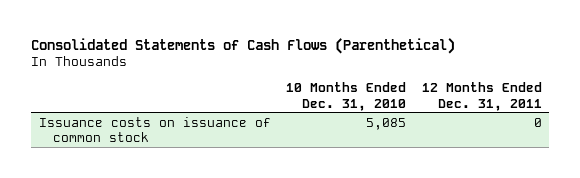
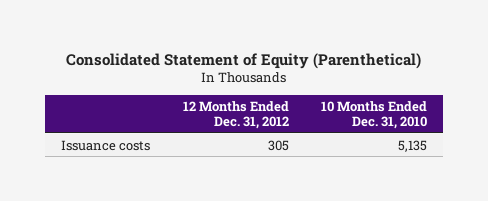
[30,37,455,54] Consolidated Statements of Cash Flows (Parenthetical) -> [66,53,422,70] Consolidated Statement of Equity (Parenthetical)
[421,82,542,111] 12 Months Ended Dec. 31, 2011 -> none
none -> [182,100,289,130] 12 Months Ended Dec. 31, 2012
[38,116,271,142] Issuance costs on issuance of common stock -> [61,139,151,151] Issuance costs
[366,117,407,130] 5,085 -> [397,139,427,152] 5,135

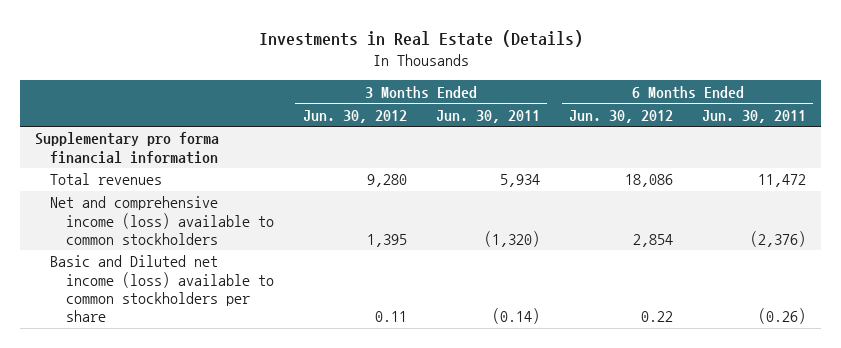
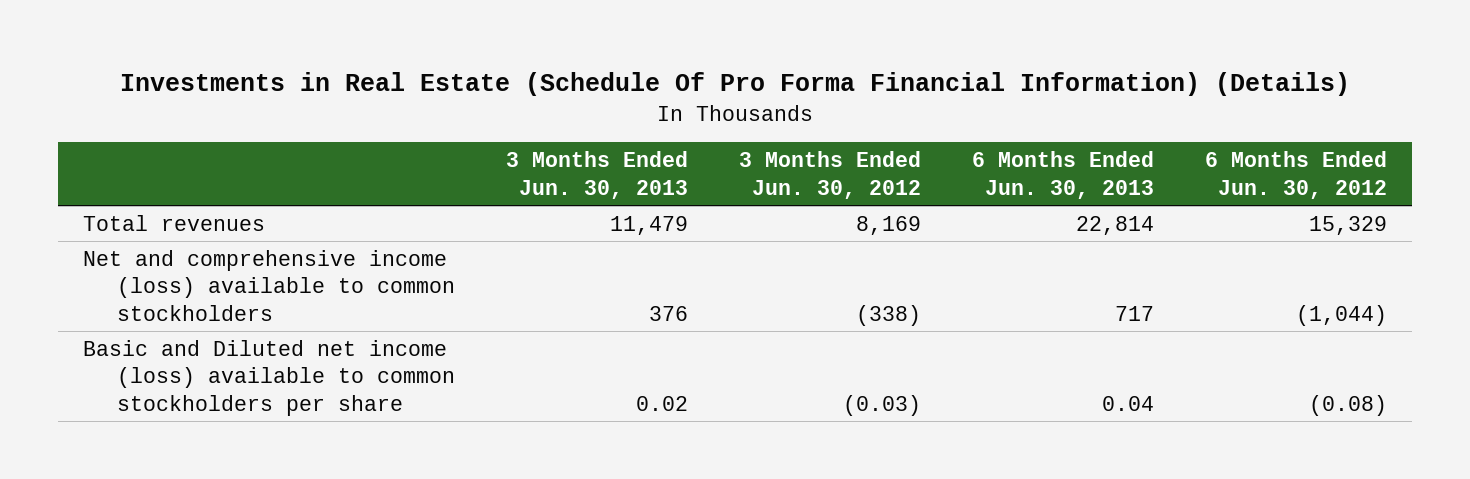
[258,30,583,48] Investments in Real Estate (Details) -> [120,72,1351,97] Investments in Real Estate (Schedule Of Pro Forma Financial Information) (Details)
[435,109,540,123] Jun. 30, 2011 -> none
[702,109,807,123] Jun. 30, 2011 -> none
none -> [505,150,688,199] 3 Months Ended Jun. 30, 2013
none -> [971,150,1154,199] 6 Months Ended Jun. 30, 2013
[34,132,219,164] Supplementary pro forma financial information -> none
[366,174,407,188] 9,280 -> [855,215,921,235] 8,169
[625,174,674,188] 18,086 -> [1308,215,1387,235] 15,329
[366,233,407,247] 1,395 -> [855,305,921,327] (338)
[633,233,674,247] 2,854 -> [1295,305,1387,327] (1,044)
[374,311,407,323] 0.11 -> [842,395,921,417] (0.03)
[641,311,674,323] 0.22 -> [1308,395,1387,417] (0.08)

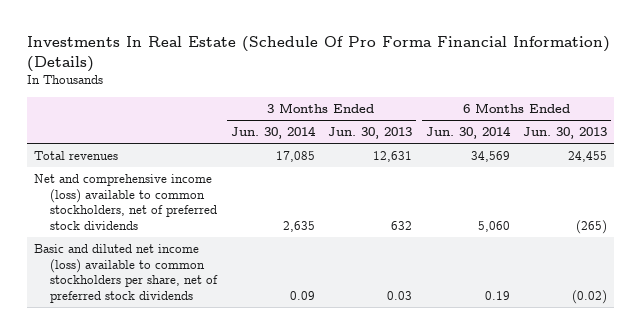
[120,72,1351,97] Investments in Real Estate (Schedule Of Pro Forma Financial Information) (Details) -> [27,36,611,73] Investments In Real Estate (Schedule Of Pro Forma Financial Information) (Details)
[738,150,921,199] 3 Months Ended Jun. 30, 2012 -> none
[1204,150,1387,199] 6 Months Ended Jun. 30, 2012 -> none
none -> [230,126,316,140] Jun. 30, 2014
none -> [425,126,511,140] Jun. 30, 2014
[609,215,688,235] 11,479 -> [373,150,413,162] 12,631
[1075,215,1154,235] 22,814 -> [568,150,608,162] 24,455
[83,249,455,322] Net and comprehensive income (loss) available to common stockholders -> [34,173,218,230] Net and comprehensive income (loss) available to common stockholders, net of preferred stock dividends
[648,306,688,322] 376 -> [391,220,413,230] 632
[1114,306,1154,322] 717 -> [576,219,608,234] (265)
[83,339,455,417] Basic and Diluted net income (loss) available to common stockholders per share -> [34,243,219,303] Basic and diluted net income (loss) available to common stockholders per share, net of preferred stock dividends
[635,396,688,412] 0.02 -> [387,290,413,300] 0.03
[1101,396,1154,412] 0.04 -> [572,289,608,304] (0.02)

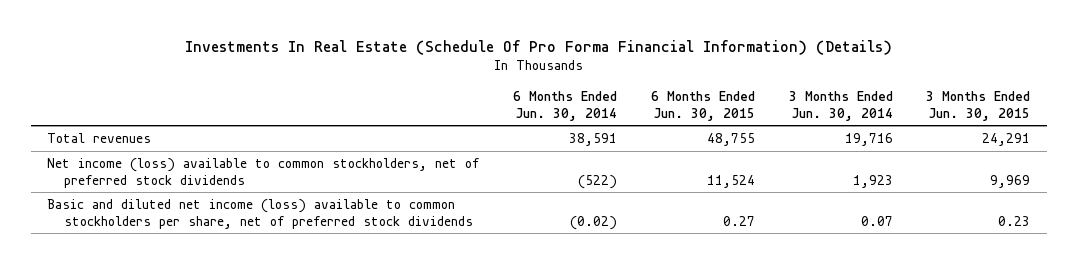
[328,127,413,140] Jun. 30, 2013 -> none
[523,127,608,140] Jun. 30, 2013 -> none
none -> [650,91,755,121] 6 Months Ended Jun. 30, 2015
none -> [926,91,1031,121] 3 Months Ended Jun. 30, 2015
[275,150,315,162] 17,085 -> [844,133,893,147] 19,716
[470,150,510,162] 34,569 -> [569,133,618,147] 38,591
[34,173,218,230] Net and comprehensive income (loss) available to common stockholders, net of preferred stock dividends -> [47,158,480,188] Net income (loss) available to common stockholders, net of preferred stock dividends
[282,220,315,232] 2,635 -> [852,174,893,188] 1,923
[477,220,510,232] 5,060 -> [578,174,618,189] (522)
[289,290,315,300] 0.09 -> [860,215,893,226] 0.07
[484,290,510,300] 0.19 -> [570,215,618,230] (0.02)

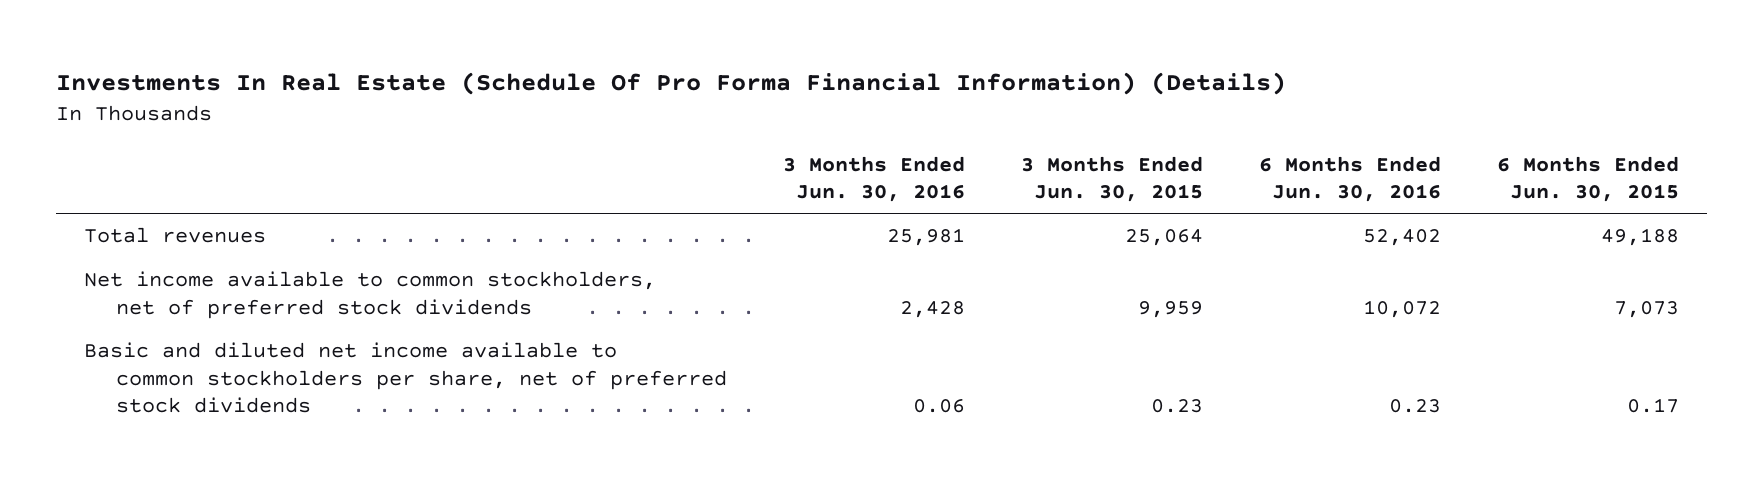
[513,91,618,121] 6 Months Ended Jun. 30, 2014 -> none
[788,91,893,121] 3 Months Ended Jun. 30, 2014 -> none
none -> [782,155,965,203] 3 Months Ended Jun. 30, 2016
none -> [1258,155,1441,203] 6 Months Ended Jun. 30, 2016
[706,133,755,147] 48,755 -> [1601,228,1680,247] 49,188
[982,133,1031,147] 24,291 -> [1124,229,1203,247] 25,064
[47,158,480,188] Net income (loss) available to common stockholders, net of preferred stock dividends -> [84,271,657,319] Net income available to common stockholders, net of preferred stock dividends
[706,174,755,188] 11,524 -> [1614,300,1680,318] 7,073
[990,174,1031,188] 9,969 -> [1137,300,1203,318] 9,959
[47,199,474,229] Basic and diluted net income (loss) available to common stockholders per share, net of preferred stock dividends -> [84,342,727,414] Basic and diluted net income available to common stockholders per share, net of preferred stock dividends
[722,215,755,226] 0.27 -> [1627,398,1680,414] 0.17

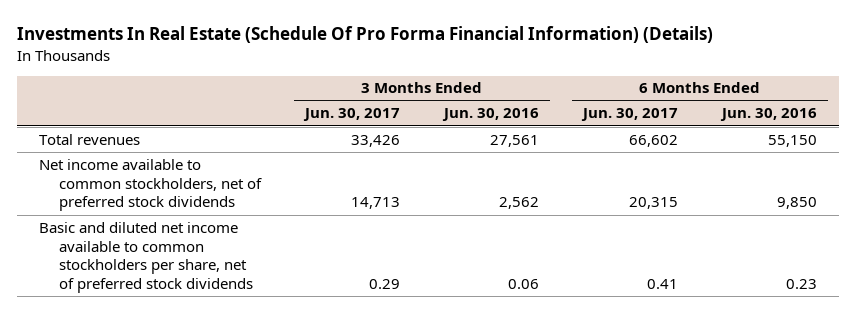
[1020,155,1203,203] 3 Months Ended Jun. 30, 2015 -> none
[1497,155,1680,203] 6 Months Ended Jun. 30, 2015 -> none
none -> [302,108,400,122] Jun. 30, 2017
none -> [581,108,679,122] Jun. 30, 2017
[886,228,965,247] 25,981 -> [490,134,540,147] 27,561
[1362,229,1441,247] 52,402 -> [768,134,818,147] 55,150
[899,300,965,318] 2,428 -> [499,197,540,210] 2,562
[1362,299,1441,318] 10,072 -> [777,197,818,210] 9,850

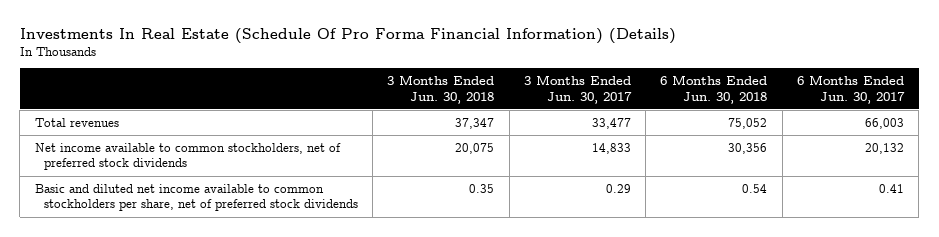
[442,108,540,122] Jun. 30, 2016 -> none
[720,108,818,122] Jun. 30, 2016 -> none
none -> [387,75,495,104] 3 Months Ended Jun. 30, 2018
none -> [660,75,768,104] 6 Months Ended Jun. 30, 2018
[350,134,400,147] 33,426 -> [591,117,631,129] 33,477
[629,134,679,147] 66,602 -> [865,117,905,129] 66,003
[350,197,400,210] 14,713 -> [591,142,631,154] 14,833
[629,197,679,210] 20,315 -> [865,142,905,154] 20,132

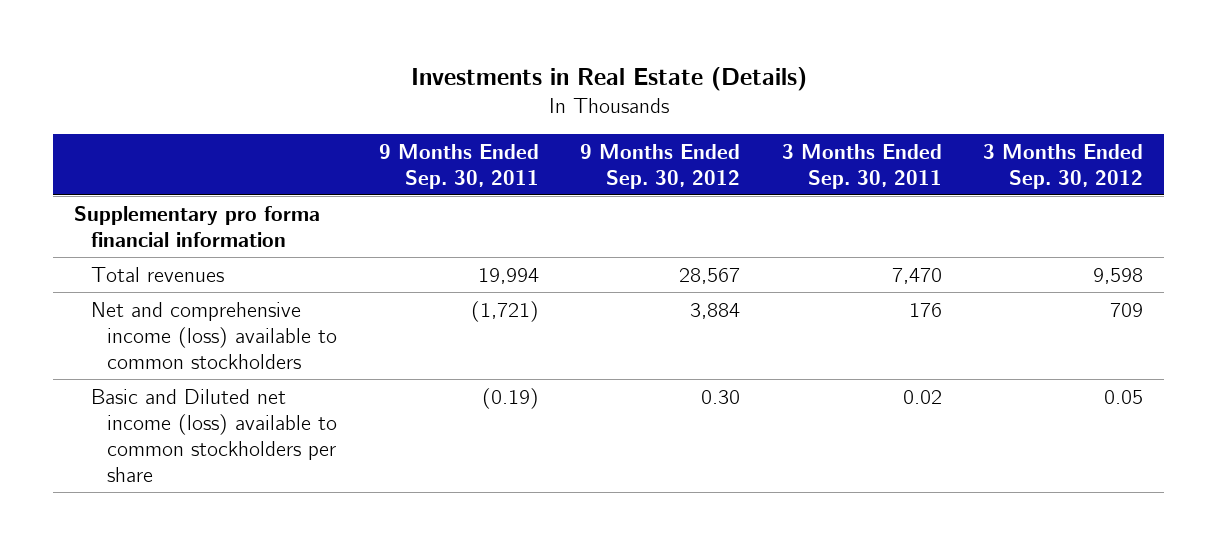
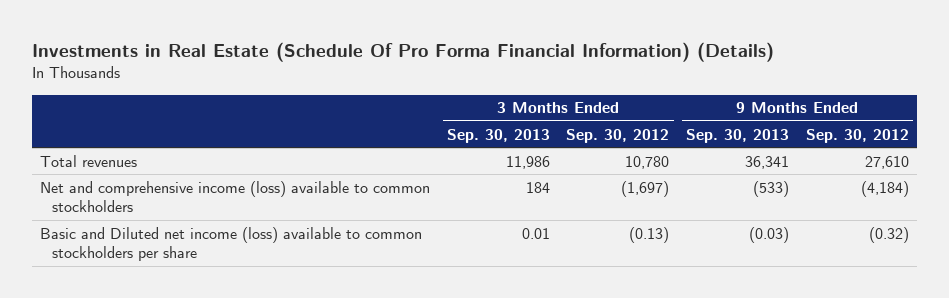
[410,67,807,92] Investments in Real Estate (Details) -> [31,41,774,62] Investments in Real Estate (Schedule Of Pro Forma Financial Information) (Details)
[378,143,539,189] 9 Months Ended Sep. 30, 2011 -> none
[781,143,942,189] 3 Months Ended Sep. 30, 2011 -> none
none -> [446,128,550,143] Sep. 30, 2013
none -> [686,128,790,143] Sep. 30, 2013
[74,205,321,247] Supplementary pro forma financial information -> none
[679,267,741,284] 28,567 -> [864,155,909,169] 27,610
[1093,267,1144,284] 9,598 -> [625,155,670,169] 10,780
[690,302,741,319] 3,884 -> [860,180,909,197] (4,184)
[1110,302,1144,317] 709 -> [621,180,670,197] (1,697)
[701,389,741,404] 0.30 -> [868,226,909,243] (0.32)
[1104,389,1144,404] 0.05 -> [629,226,670,243] (0.13)

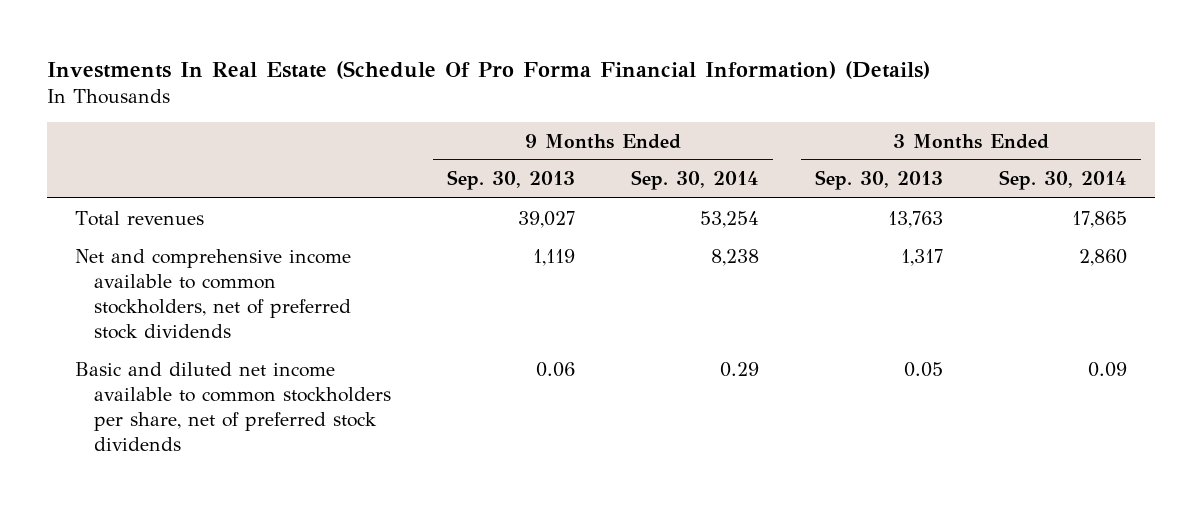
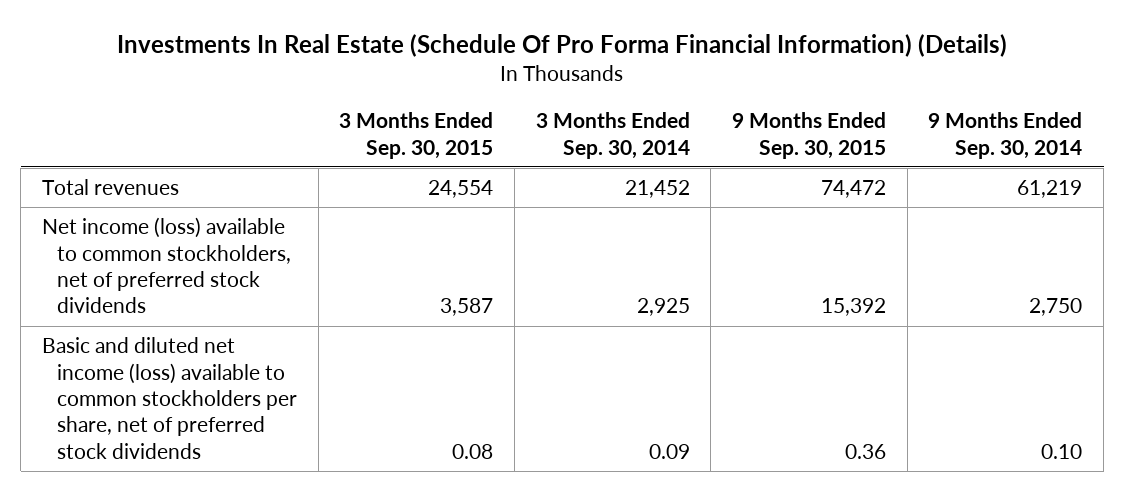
[447,170,576,191] Sep. 30, 2013 -> none
[814,170,943,191] Sep. 30, 2013 -> none
none -> [339,112,494,159] 3 Months Ended Sep. 30, 2015
none -> [732,112,887,159] 9 Months Ended Sep. 30, 2015
[700,210,760,228] 53,254 -> [1017,180,1083,199] 61,219
[1071,210,1127,228] 17,865 -> [624,180,690,199] 21,452
[74,248,352,339] Net and comprehensive income available to common stockholders, net of preferred stock dividends -> [41,217,291,314] Net income (loss) available to common stockholders, net of preferred stock dividends
[711,248,760,266] 8,238 -> [1029,298,1083,317] 2,750
[1078,248,1127,266] 2,860 -> [636,298,690,317] 2,925
[74,361,392,451] Basic and diluted net income available to common stockholders per share, net of preferred stock dividends -> [41,337,297,459] Basic and diluted net income (loss) available to common stockholders per share, net of preferred stock dividends
[720,361,760,377] 0.29 -> [1041,443,1083,459] 0.10

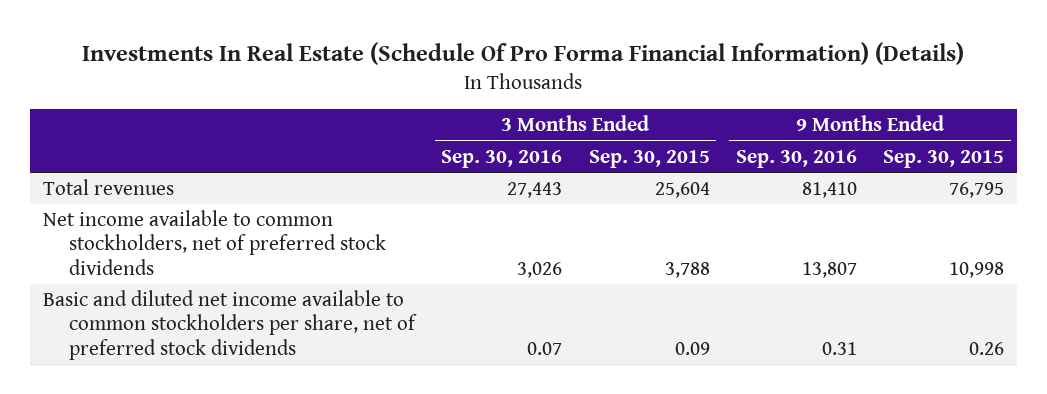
[535,112,690,159] 3 Months Ended Sep. 30, 2014 -> none
[928,112,1083,159] 9 Months Ended Sep. 30, 2014 -> none
none -> [441,149,563,168] Sep. 30, 2016
none -> [735,149,857,168] Sep. 30, 2016
[428,180,494,199] 24,554 -> [654,182,710,199] 25,604
[821,180,887,199] 74,472 -> [949,182,1005,199] 76,795
[41,217,291,314] Net income (loss) available to common stockholders, net of preferred stock dividends -> [42,210,387,275] Net income available to common stockholders, net of preferred stock dividends
[440,298,494,317] 3,587 -> [664,261,710,278] 3,788
[821,298,887,317] 15,392 -> [949,261,1005,278] 10,998
[41,337,297,459] Basic and diluted net income (loss) available to common stockholders per share, net of preferred stock dividends -> [42,290,418,360] Basic and diluted net income available to common stockholders per share, net of preferred stock dividends
[452,443,494,459] 0.08 -> [674,341,710,355] 0.09
[845,443,887,459] 0.36 -> [969,341,1005,355] 0.26

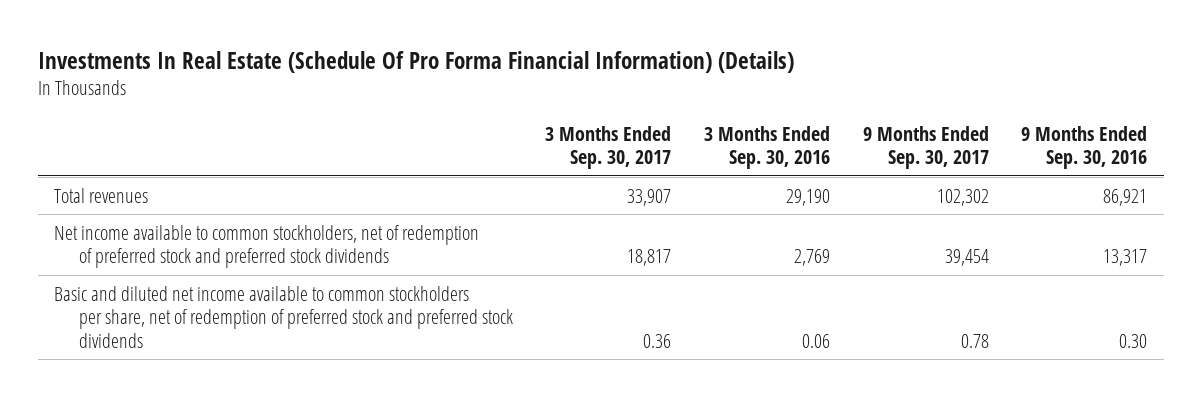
[588,149,710,168] Sep. 30, 2015 -> none
[883,149,1005,168] Sep. 30, 2015 -> none
none -> [545,125,672,170] 3 Months Ended Sep. 30, 2017
none -> [862,125,989,170] 9 Months Ended Sep. 30, 2017
[507,182,563,199] 27,443 -> [786,188,831,206] 29,190
[801,182,857,199] 81,410 -> [1103,188,1148,206] 86,921
[42,210,387,275] Net income available to common stockholders, net of preferred stock dividends -> [54,224,480,269] Net income available to common stockholders, net of redemption of preferred stock and preferred stock dividends
[517,261,563,278] 3,026 -> [794,249,831,267] 2,769
[801,261,857,278] 13,807 -> [1103,249,1148,267] 13,317
[42,290,418,360] Basic and diluted net income available to common stockholders per share, net of preferred stock dividends -> [54,285,513,348] Basic and diluted net income available to common stockholders per share, net of redemption of preferred stock and preferred stock dividends
[527,341,563,355] 0.07 -> [802,333,831,348] 0.06
[821,341,857,355] 0.31 -> [1119,333,1148,348] 0.30

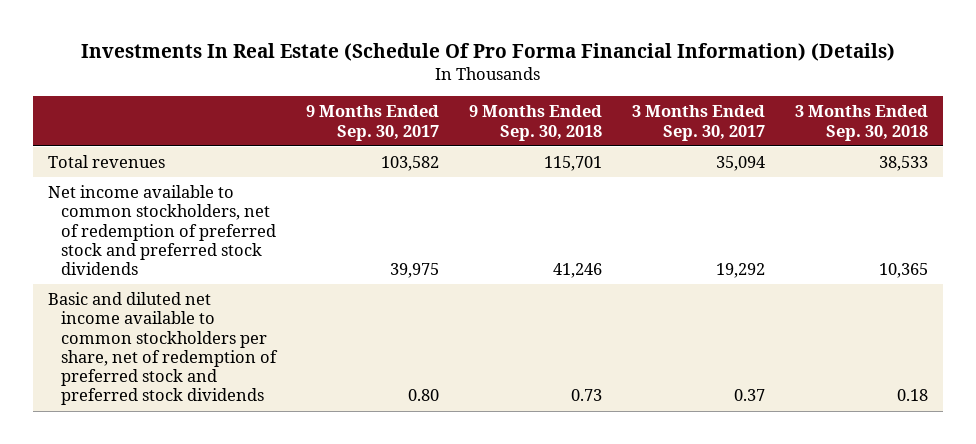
[704,125,831,170] 3 Months Ended Sep. 30, 2016 -> none
[1021,125,1148,170] 9 Months Ended Sep. 30, 2016 -> none
none -> [468,105,602,141] 9 Months Ended Sep. 30, 2018
none -> [794,105,928,141] 3 Months Ended Sep. 30, 2018
[627,188,672,206] 33,907 -> [715,156,765,172] 35,094
[936,188,989,206] 102,302 -> [380,156,439,172] 103,582
[627,249,672,267] 18,817 -> [715,263,765,279] 19,292
[944,249,989,267] 39,454 -> [389,263,439,279] 39,975
[643,333,672,348] 0.36 -> [733,389,765,402] 0.37
[960,333,989,348] 0.78 -> [407,389,439,402] 0.80

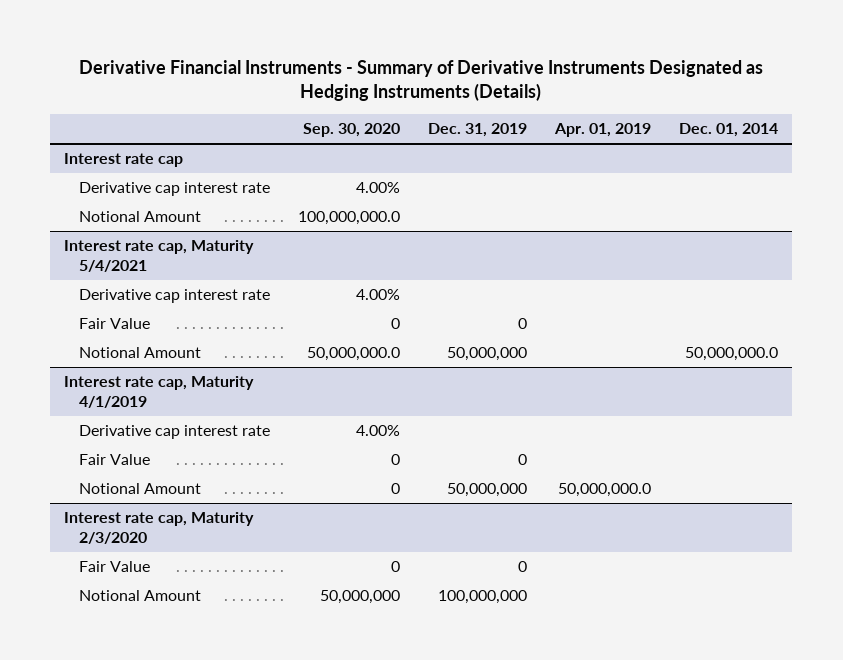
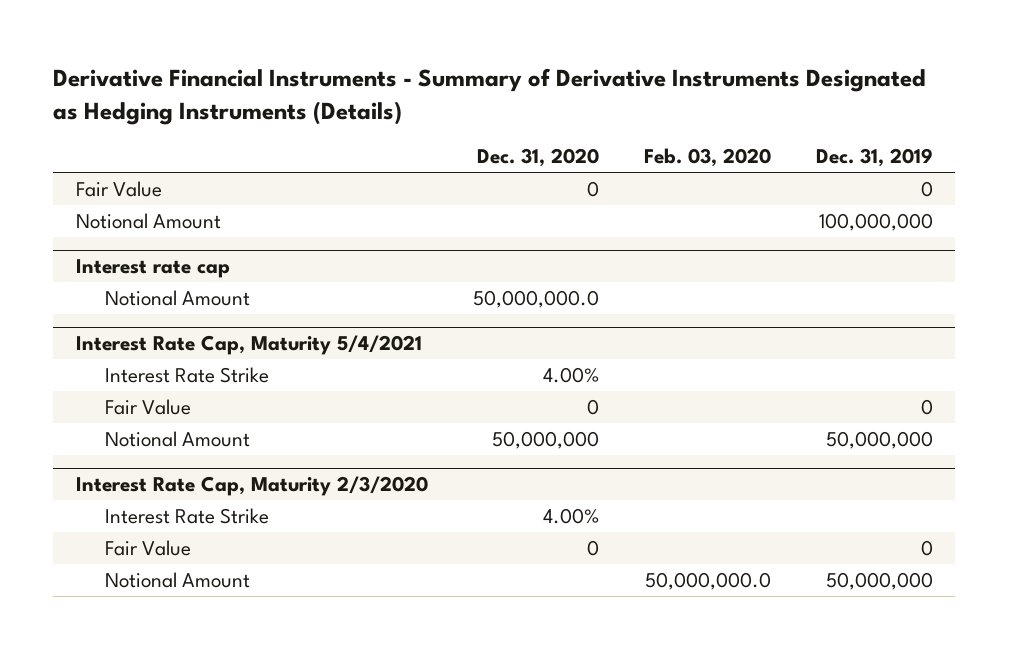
[303,122,401,137] Sep. 30, 2020 -> none
[554,122,652,137] Apr. 01, 2019 -> none
[679,122,779,137] Dec. 01, 2014 -> none
none -> [476,148,599,168] Dec. 31, 2020
none -> [643,148,771,168] Feb. 03, 2020
none -> [75,180,162,197] Fair Value
none -> [75,212,221,229] Notional Amount
[79,182,271,197] Derivative cap interest rate -> none
[64,240,255,273] Interest rate cap, Maturity 5/4/2021 -> [75,334,422,355] Interest Rate Cap, Maturity 5/4/2021
[79,289,271,304] Derivative cap interest rate -> [105,366,270,383] Interest Rate Strike
[64,376,255,409] Interest rate cap, Maturity 4/1/2019 -> [75,475,428,496] Interest Rate Cap, Maturity 2/3/2020
[79,425,271,440] Derivative cap interest rate -> [105,507,270,524] Interest Rate Strike
[64,512,255,545] Interest rate cap, Maturity 2/3/2020 -> none
[79,561,151,573] Fair Value -> none
[79,590,202,602] Notional Amount -> none

